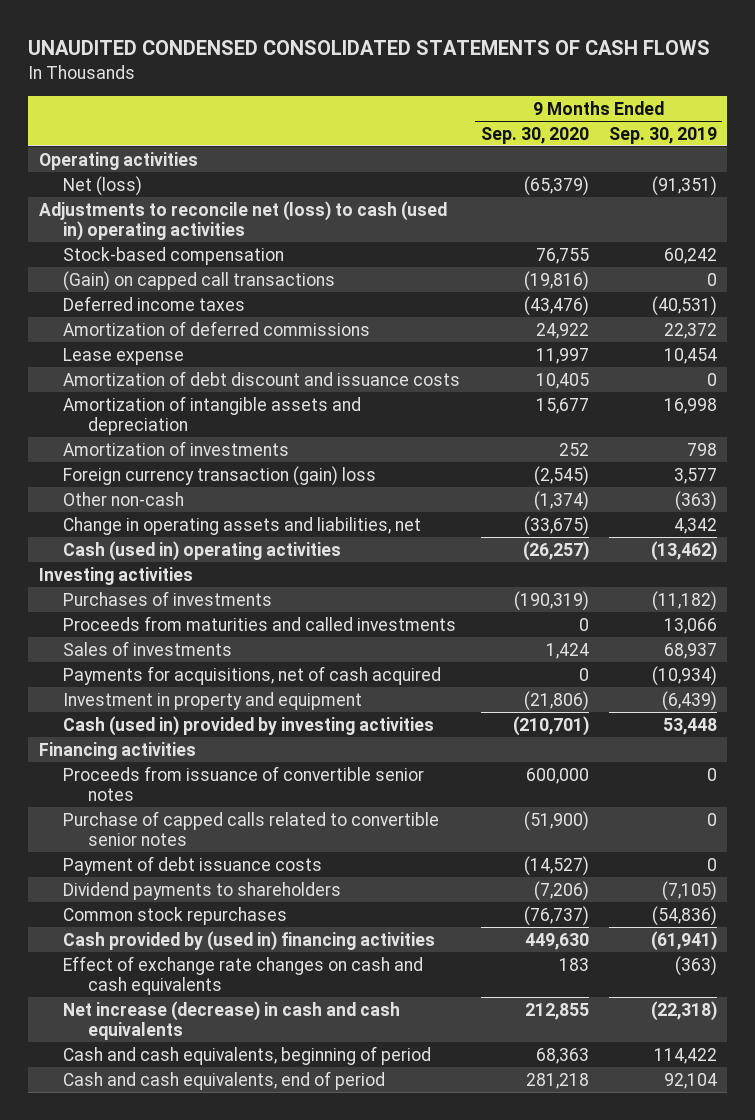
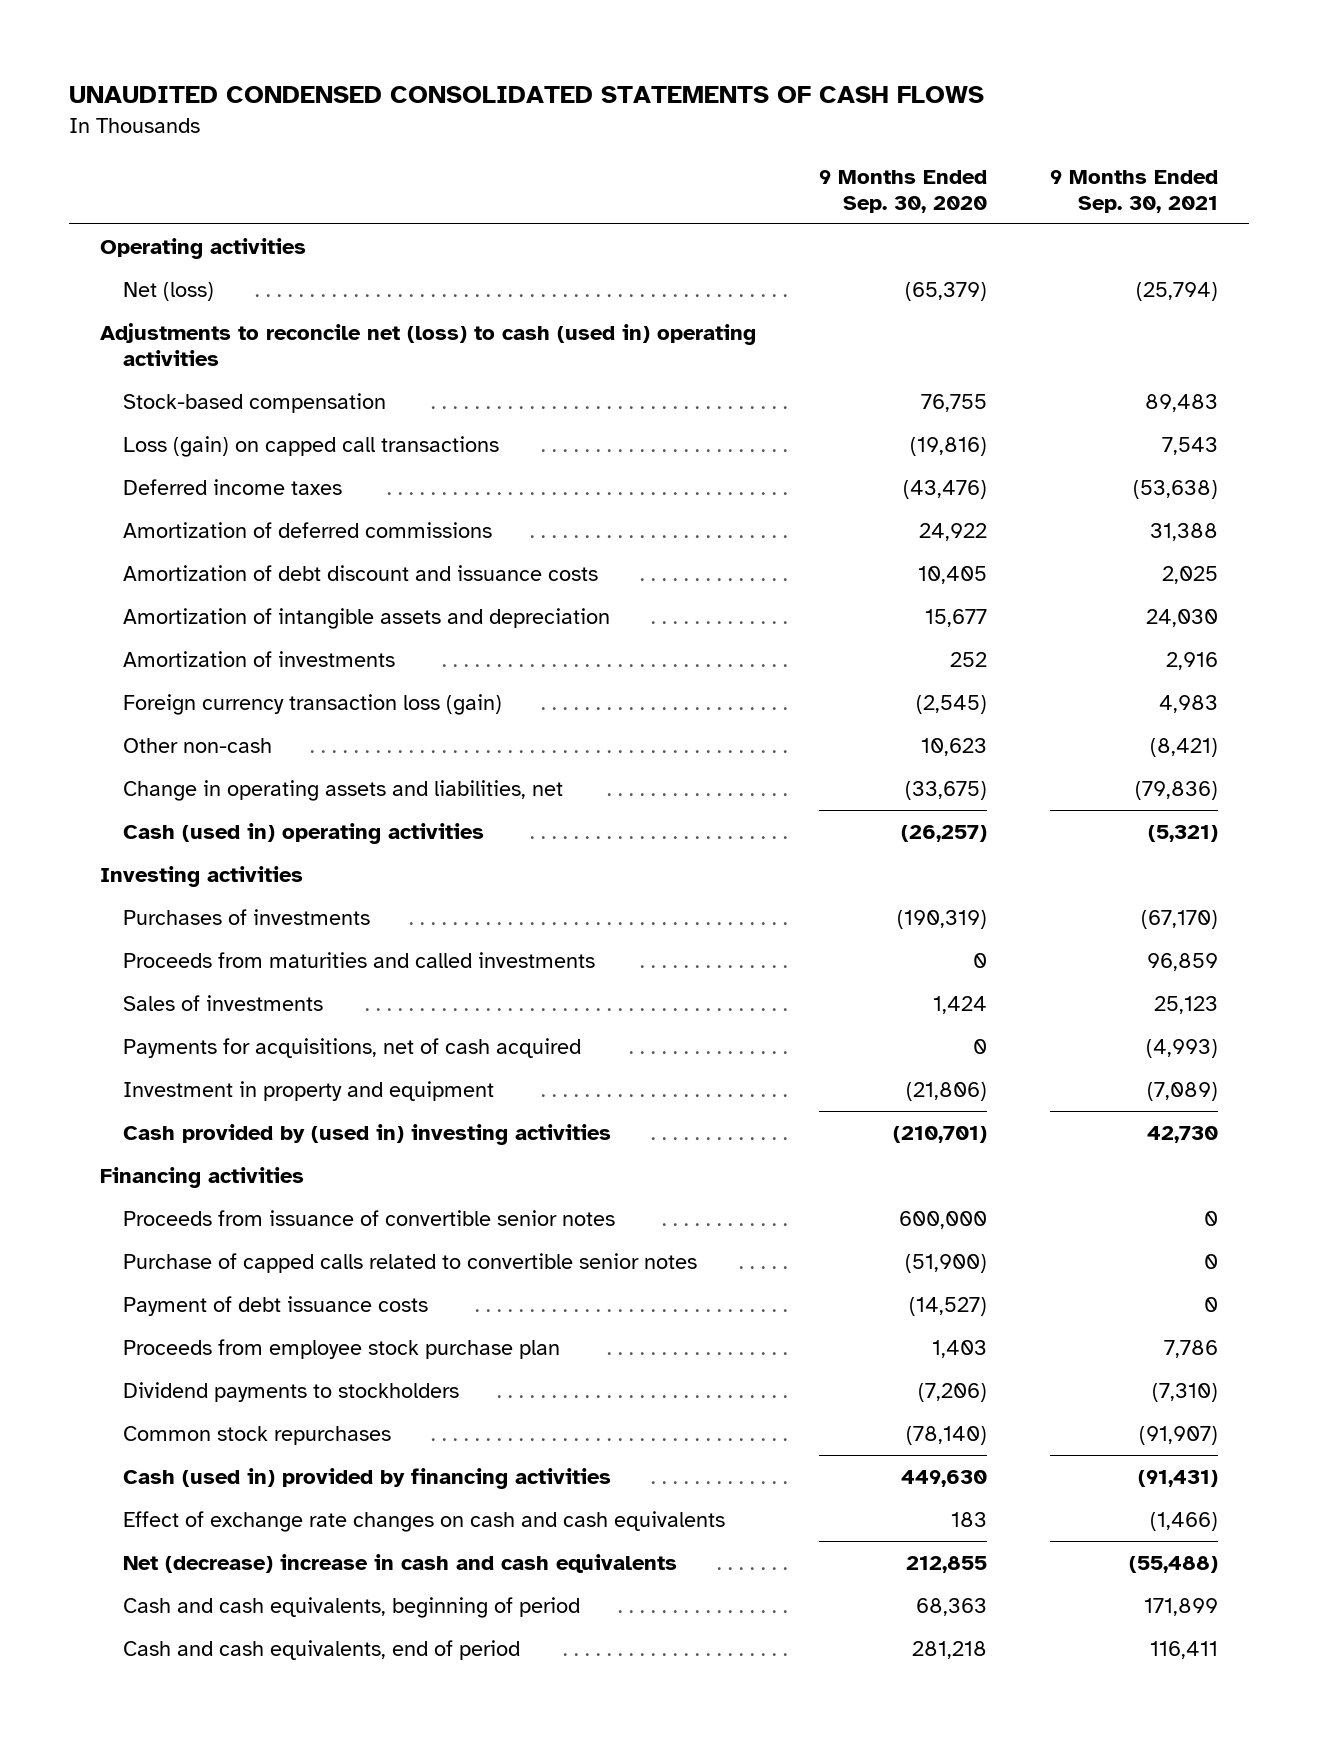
[608,126,717,144] Sep. 30, 2019 -> none
none -> [1049,169,1218,213] 9 Months Ended Sep. 30, 2021
[63,270,336,291] (Gain) on capped call transactions -> [122,435,499,457] Loss (gain) on capped call transactions
[63,347,185,365] Lease expense -> none
[63,465,377,486] Foreign currency transaction (gain) loss -> [122,693,502,715] Foreign currency transaction loss (gain)
[533,490,589,511] (1,374) -> [921,737,988,756] 10,623
[63,715,435,736] Cash (used in) provided by investing activities -> [122,1123,611,1145] Cash provided by (used in) investing activities
none -> [122,1338,560,1359] Proceeds from employee stock purchase plan
[63,881,342,900] Dividend payments to shareholders -> [122,1381,459,1402] Dividend payments to stockholders
[523,905,589,926] (76,737) -> [906,1425,988,1445] (78,140)
[63,930,436,951] Cash provided by (used in) financing activities -> [122,1467,611,1489] Cash (used in) provided by financing activities
[63,1000,401,1040] Net increase (decrease) in cash and cash equivalents -> [122,1553,677,1573] Net (decrease) increase in cash and cash equivalents

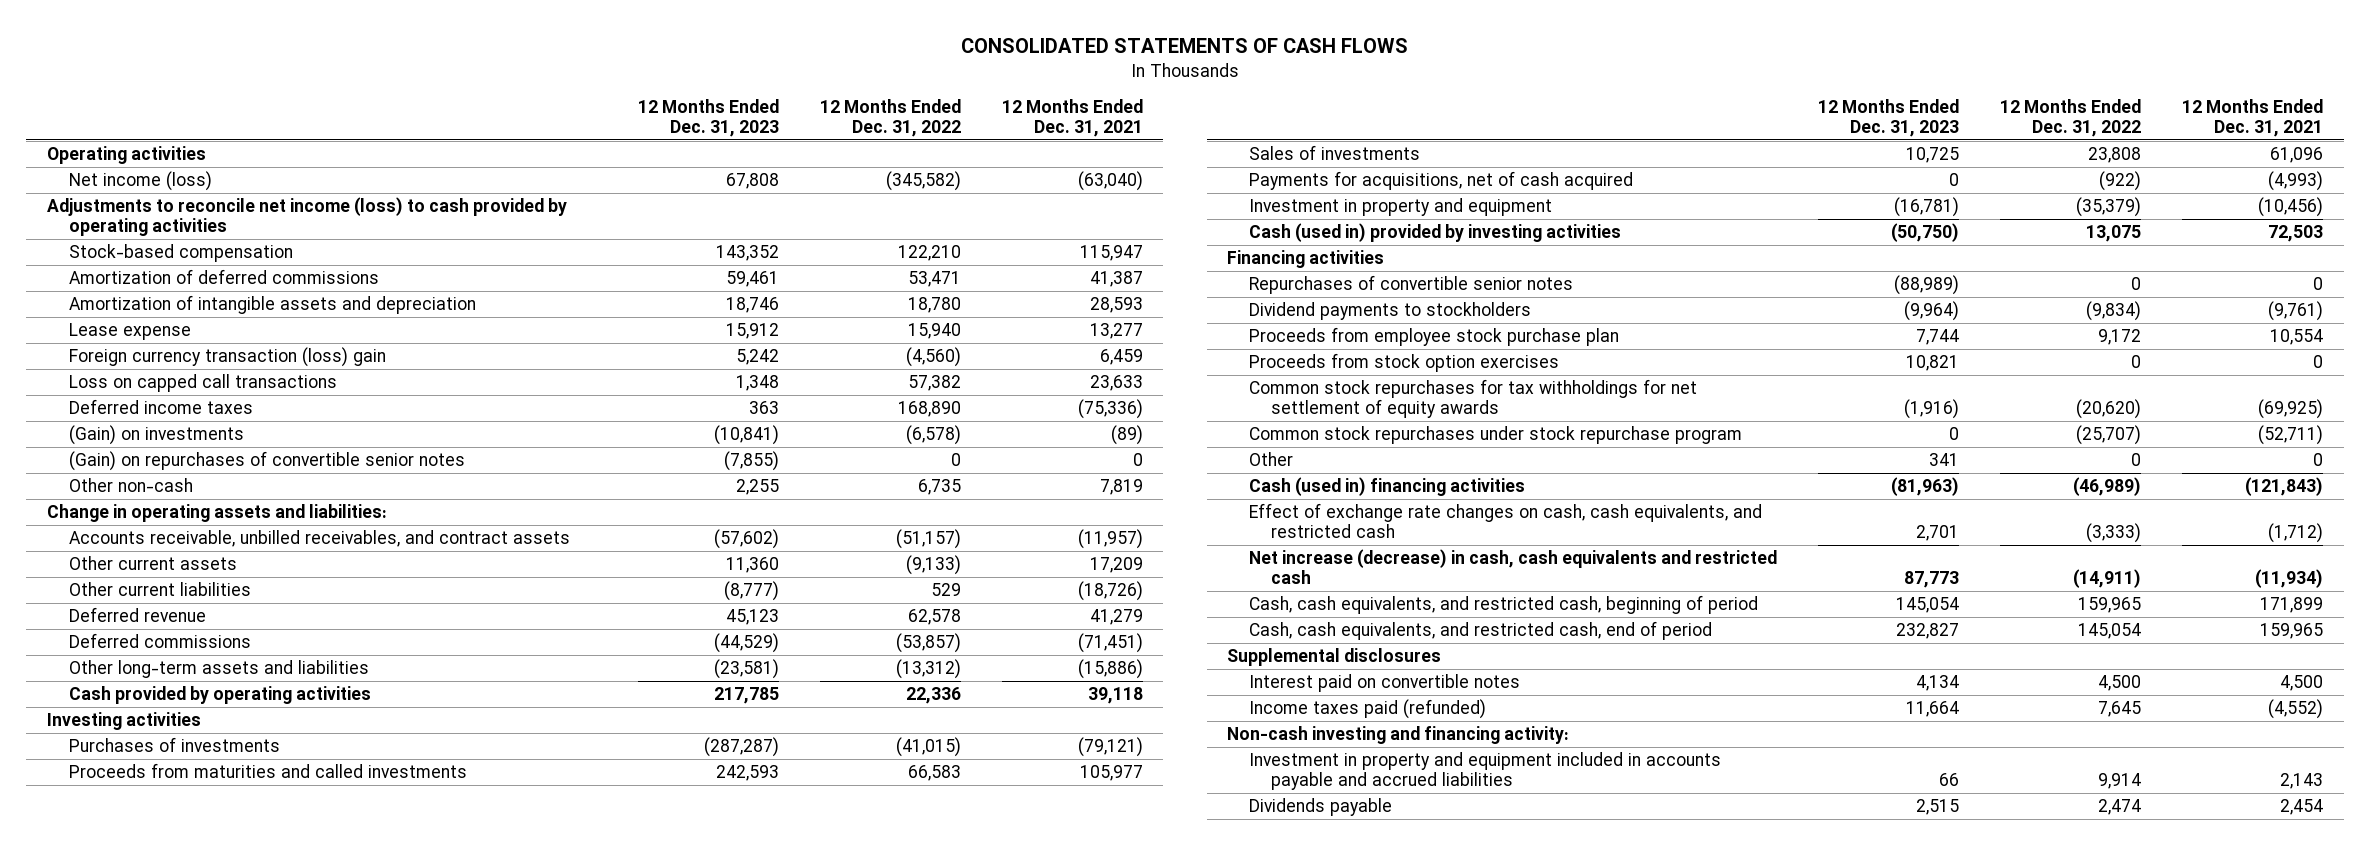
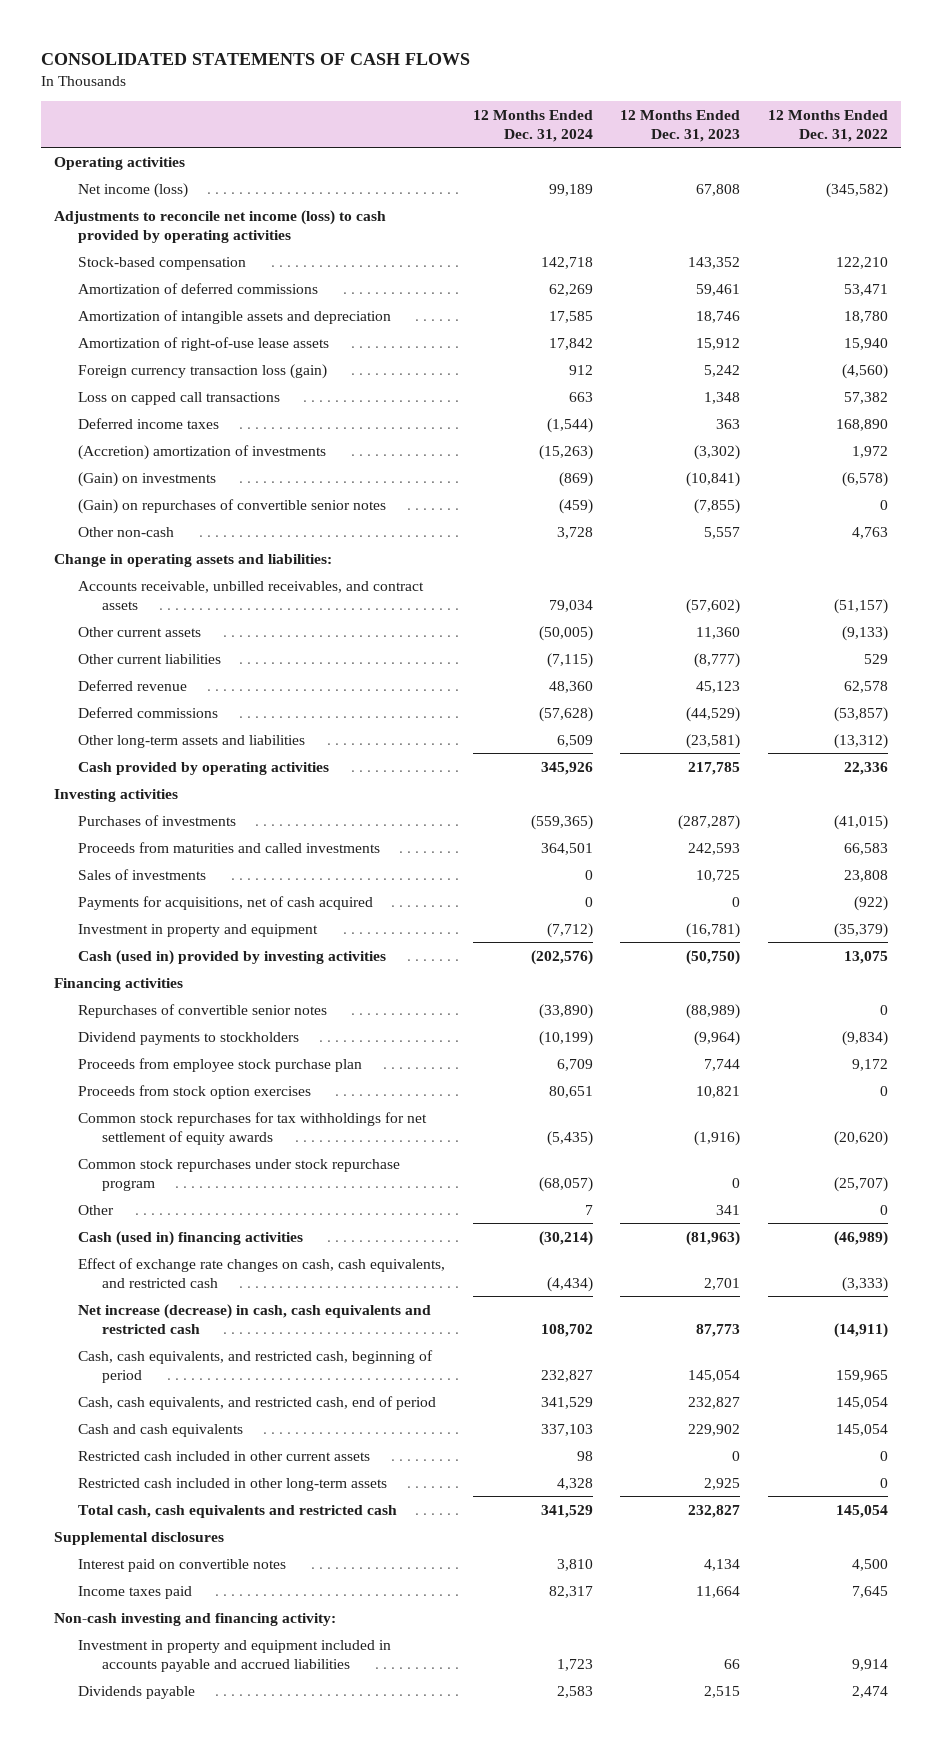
[1001,98,1143,137] 12 Months Ended Dec. 31, 2021 -> none
none -> [472,109,593,142] 12 Months Ended Dec. 31, 2024
[68,322,191,340] Lease expense -> [78,336,330,351] Amortization of right-of-use lease assets
[68,346,386,367] Foreign currency transaction (loss) gain -> [78,363,328,379] Foreign currency transaction loss (gain)
none -> [78,444,327,460] (Accretion) amortization of investments
[735,478,779,495] 2,255 -> [704,526,741,539] 5,557
[917,478,961,495] 6,735 -> [851,526,888,539] 4,763
none -> [78,1423,244,1437] Cash and cash equivalents
none -> [78,1450,371,1461] Restricted cash included in other current assets
none -> [78,1477,388,1491] Restricted cash included in other long-term assets
none -> [78,1504,398,1518] Total cash, cash equivalents and restricted cash
[1249,698,1487,719] Income taxes paid (refunded) -> [78,1585,193,1599] Income taxes paid

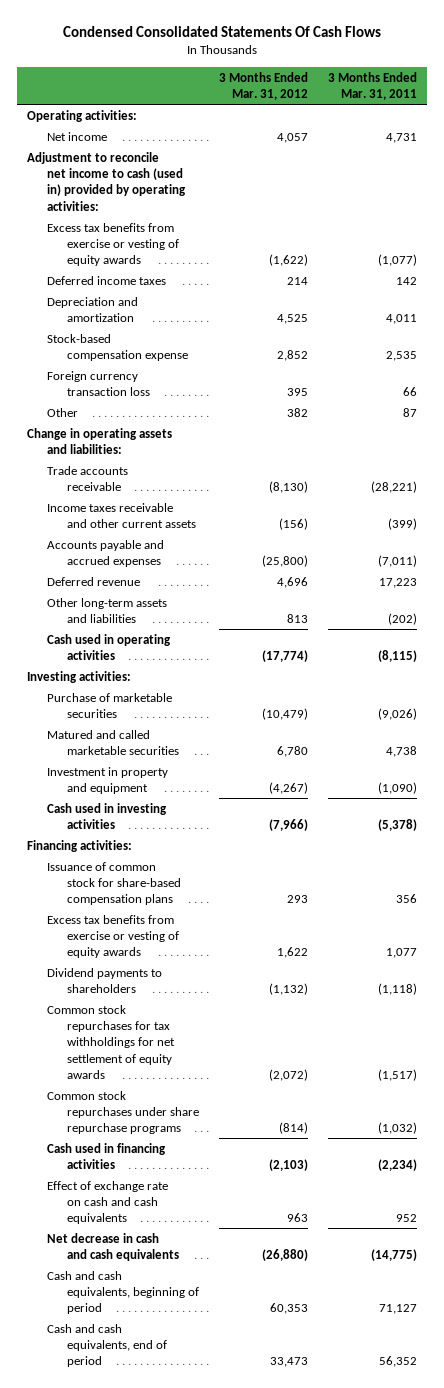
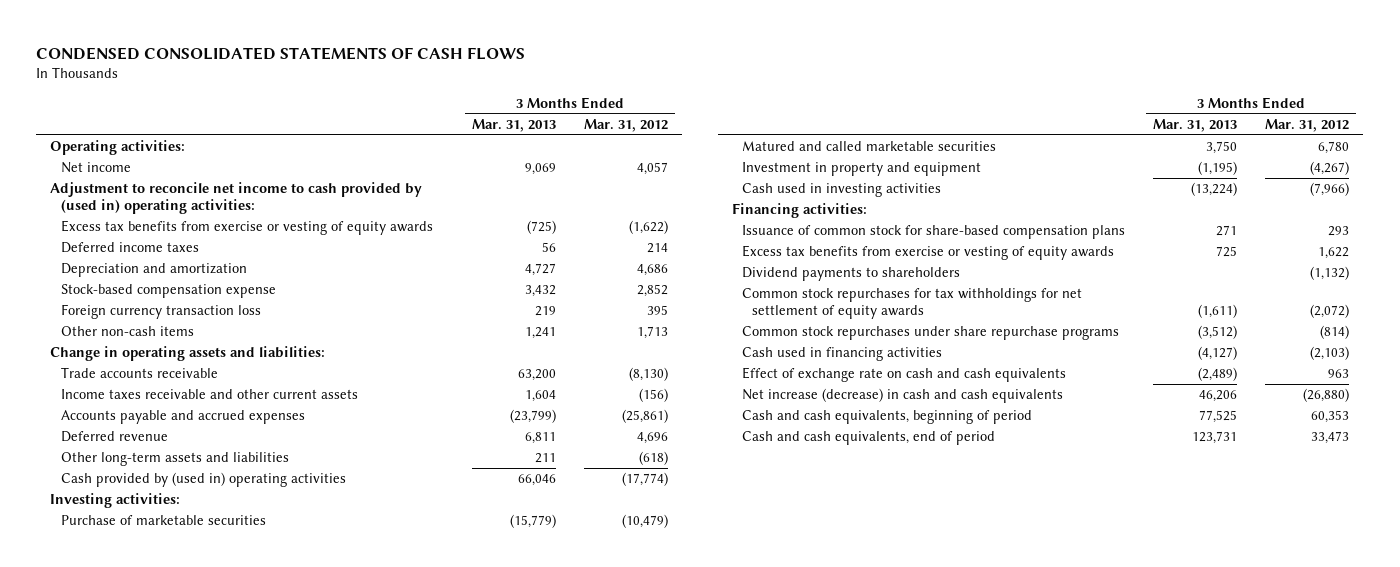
[62,25,381,37] Condensed Consolidated Statements Of Cash Flows -> [36,46,526,60] CONDENSED CONSOLIDATED STATEMENTS OF CASH FLOWS
[327,71,417,101] 3 Months Ended Mar. 31, 2011 -> none
none -> [471,118,556,132] Mar. 31, 2013
[26,151,186,211] Adjustment to reconcile net income to cash (used in) provided by operating activities: -> [50,182,423,215] Adjustment to reconcile net income to cash provided by (used in) operating activities:
[276,313,308,324] 4,525 -> [636,264,668,277] 4,686
[46,407,78,417] Other -> [60,326,194,337] Other non-cash items
[286,407,308,417] 382 -> [636,326,668,340] 1,713
[261,554,308,567] (25,800) -> [621,409,668,424] (25,861)
[286,613,308,623] 813 -> [638,451,668,466] (618)
[46,633,171,660] Cash used in operating activities -> [60,472,346,488] Cash provided by (used in) operating activities
[46,1232,179,1261] Net decrease in cash and cash equivalents -> [742,388,1064,404] Net increase (decrease) in cash and cash equivalents

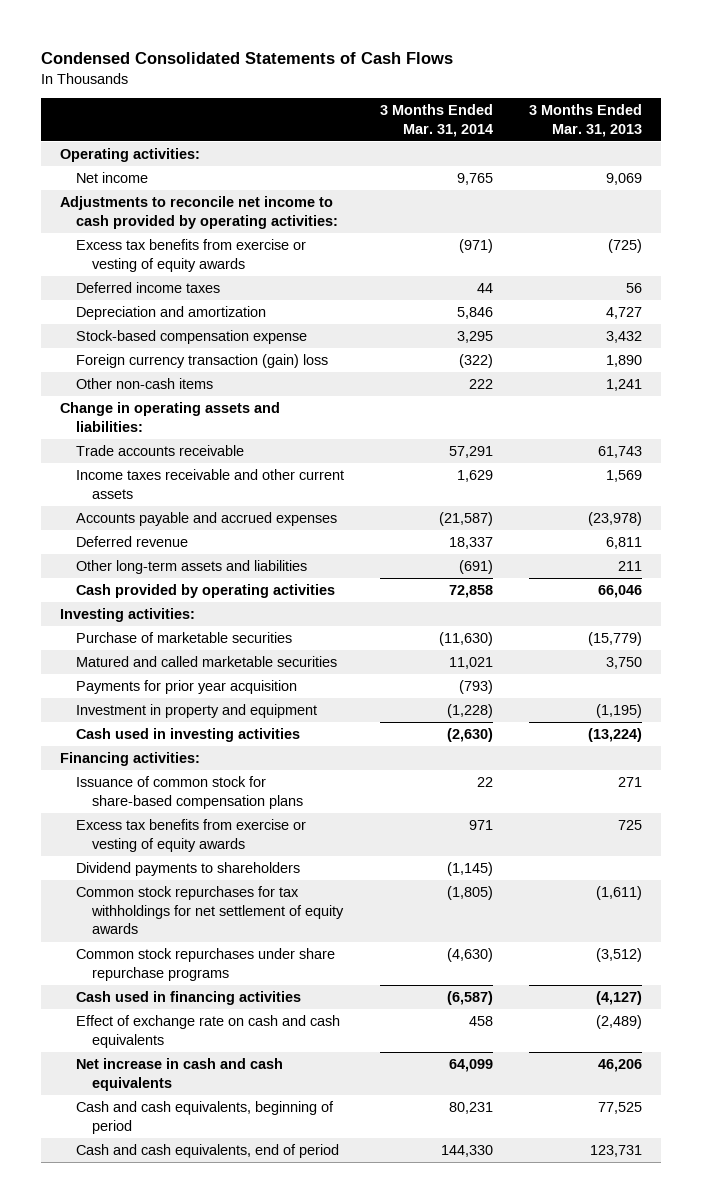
[36,46,526,60] CONDENSED CONSOLIDATED STATEMENTS OF CASH FLOWS -> [41,51,454,64] Condensed Consolidated Statements of Cash Flows
[583,118,668,132] Mar. 31, 2012 -> none
none -> [380,104,494,137] 3 Months Ended Mar. 31, 2014
[50,182,423,215] Adjustment to reconcile net income to cash provided by (used in) operating activities: -> [59,196,338,229] Adjustments to reconcile net income to cash provided by operating activities:
[60,304,261,320] Foreign currency transaction loss -> [75,354,328,369] Foreign currency transaction (gain) loss
[534,306,556,317] 219 -> [606,355,643,368] 1,890
[517,369,556,382] 63,200 -> [598,446,643,459] 61,743
[524,390,556,403] 1,604 -> [606,470,643,483] 1,569
[509,409,556,424] (23,799) -> [588,512,643,527] (23,978)
[60,472,346,488] Cash provided by (used in) operating activities -> [75,584,335,599] Cash provided by operating activities
none -> [75,680,297,695] Payments for prior year acquisition
[742,388,1064,404] Net increase (decrease) in cash and cash equivalents -> [75,1058,283,1091] Net increase in cash and cash equivalents

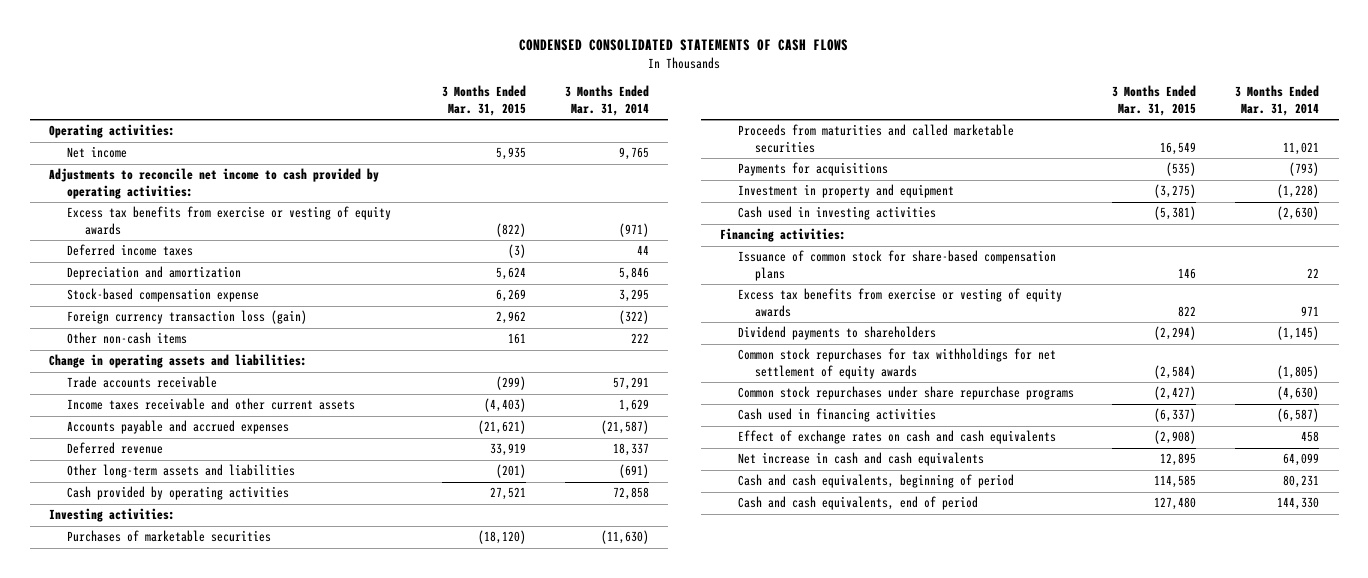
[41,51,454,64] Condensed Consolidated Statements of Cash Flows -> [519,39,849,52] CONDENSED CONSOLIDATED STATEMENTS OF CASH FLOWS
[529,104,643,137] 3 Months Ended Mar. 31, 2013 -> none
none -> [441,85,526,117] 3 Months Ended Mar. 31, 2015
[75,354,328,369] Foreign currency transaction (gain) loss -> [66,310,307,325] Foreign currency transaction loss (gain)
[75,632,292,644] Purchase of marketable securities -> [66,530,271,543] Purchases of marketable securities
[75,656,337,668] Matured and called marketable securities -> [737,124,1014,154] Proceeds from maturities and called marketable securities
[75,680,297,695] Payments for prior year acquisition -> [737,162,888,177] Payments for acquisitions
[75,1015,340,1048] Effect of exchange rate on cash and cash equivalents -> [737,430,1056,445] Effect of exchange rates on cash and cash equivalents

